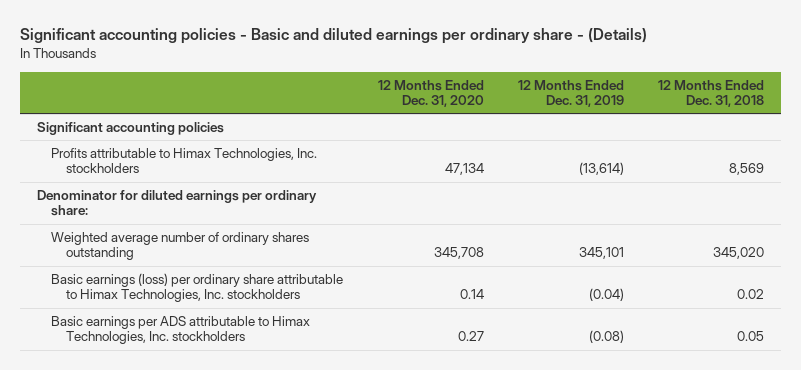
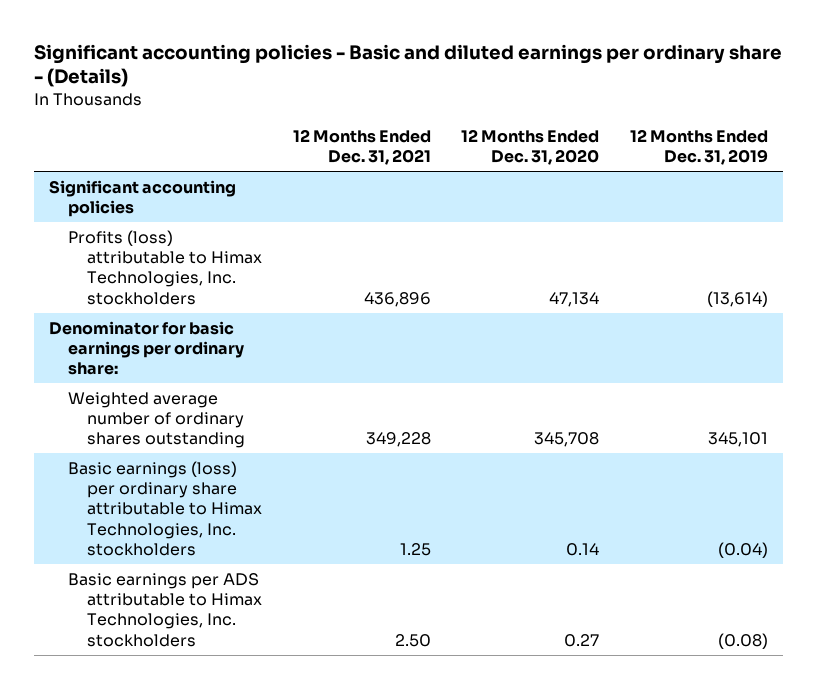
[657,79,764,108] 12 Months Ended Dec. 31, 2018 -> none
none -> [292,128,431,166] 12 Months Ended Dec. 31, 2021
[51,147,318,174] Profits attributable to Himax Technologies, Inc. stockholders -> [68,229,262,305] Profits (loss) attributable to Himax Technologies, Inc. stockholders
[36,189,317,217] Denominator for diluted earnings per ordinary share: -> [49,320,245,376] Denominator for basic earnings per ordinary share:

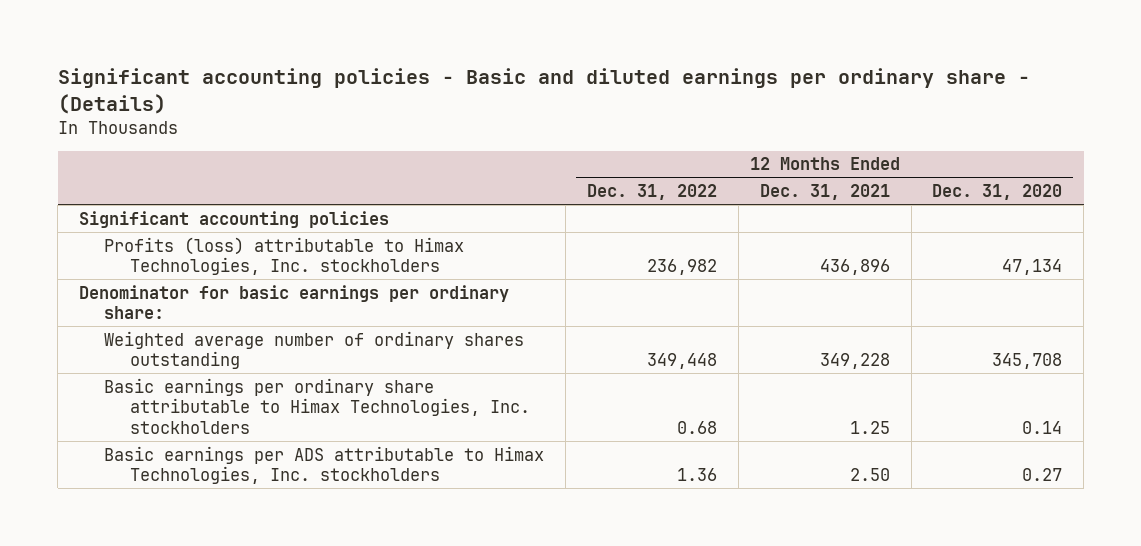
[629,128,768,166] 12 Months Ended Dec. 31, 2019 -> none
none -> [587,184,718,201] Dec. 31, 2022
[68,460,262,556] Basic earnings (loss) per ordinary share attributable to Himax Technologies, Inc. stockholders -> [104,377,530,434] Basic earnings per ordinary share attributable to Himax Technologies, Inc. stockholders

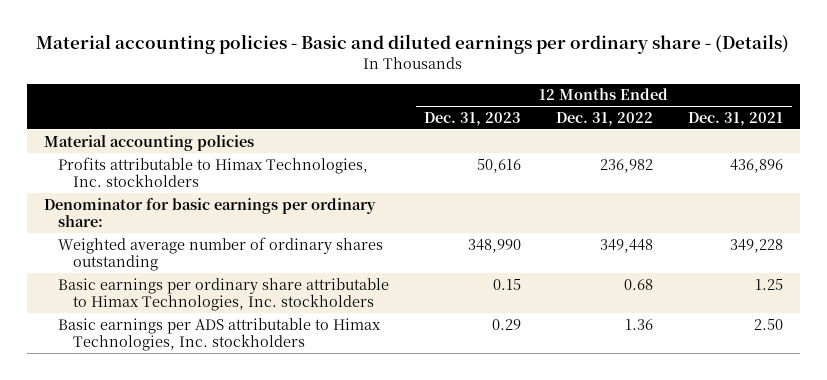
[57,68,1030,114] Significant accounting policies - Basic and diluted earnings per ordinary share - (Details) -> [36,34,790,55] Material accounting policies - Basic and diluted earnings per ordinary share - (Details)
[932,184,1063,201] Dec. 31, 2020 -> none
none -> [424,111,522,126] Dec. 31, 2023
[79,210,390,228] Significant accounting policies -> [44,134,255,151] Material accounting policies
[104,236,465,276] Profits (loss) attributable to Himax Technologies, Inc. stockholders -> [58,156,369,187] Profits attributable to Himax Technologies, Inc. stockholders

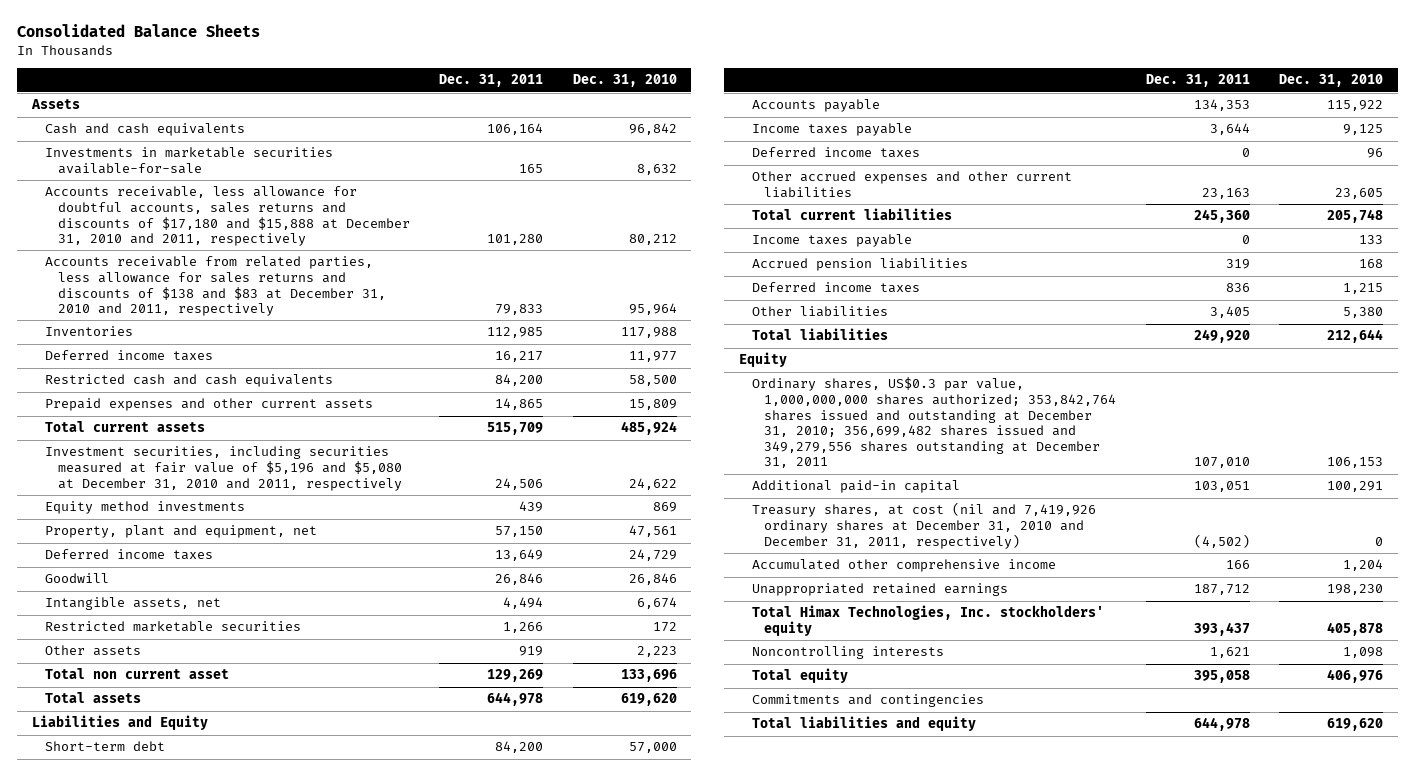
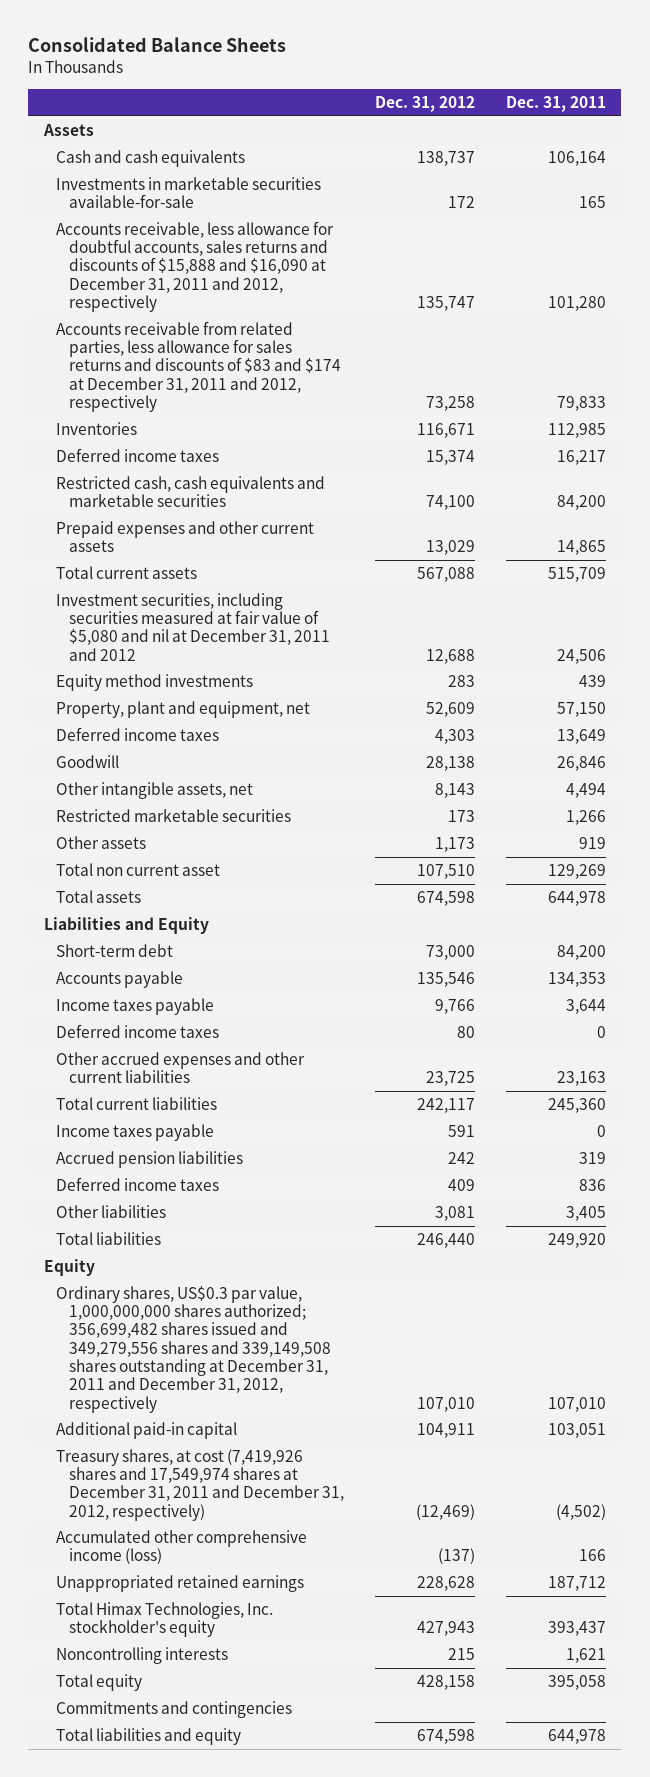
[572,74,677,88] Dec. 31, 2010 -> none
none -> [374,95,475,112] Dec. 31, 2012
[44,186,410,247] Accounts receivable, less allowance for doubtful accounts, sales returns and discounts of $17,180 and $15,888 at December 31, 2010 and 2011, respectively -> [56,220,335,313] Accounts receivable, less allowance for doubtful accounts, sales returns and discounts of $15,888 and $16,090 at December 31, 2011 and 2012, respectively
[44,256,386,317] Accounts receivable from related parties, less allowance for sales returns and discounts of $138 and $83 at December 31, 2010 and 2011, respectively -> [56,320,341,413] Accounts receivable from related parties, less allowance for sales returns and discounts of $83 and $174 at December 31, 2011 and 2012, respectively
[44,374,333,388] Restricted cash and cash equivalents -> [56,475,326,508] Restricted cash, cash equivalents and marketable securities
[44,446,402,491] Investment securities, including securities measured at fair value of $5,196 and $5,080 at December 31, 2010 and 2011, respectively -> [56,592,330,661] Investment securities, including securities measured at fair value of $5,080 and nil at December 31, 2011 and 2012
[44,597,221,611] Intangible assets, net -> [56,781,254,799] Other intangible assets, net
[751,377,1117,469] Ordinary shares, US$0.3 par value, 1,000,000,000 shares authorized; 353,842,764 shares issued and outstanding at December 31, 2010; 356,699,482 shares issued and 349,279,556 shares outstanding at December 31, 2011 -> [56,1285,331,1413] Ordinary shares, US$0.3 par value, 1,000,000,000 shares authorized; 356,699,482 shares issued and 349,279,556 shares and 339,149,508 shares outstanding at December 31, 2011 and December 31, 2012, respectively
[751,502,1096,549] Treasury shares, at cost (nil and 7,419,926 ordinary shares at December 31, 2010 and December 31, 2011, respectively) -> [56,1448,344,1521] Treasury shares, at cost (7,419,926 shares and 17,549,974 shares at December 31, 2011 and December 31, 2012, respectively)
[751,559,1056,573] Accumulated other comprehensive income -> [56,1529,308,1565] Accumulated other comprehensive income (loss)
[751,605,1104,636] Total Himax Technologies, Inc. stockholders' equity -> [56,1601,274,1638] Total Himax Technologies, Inc. stockholder's equity

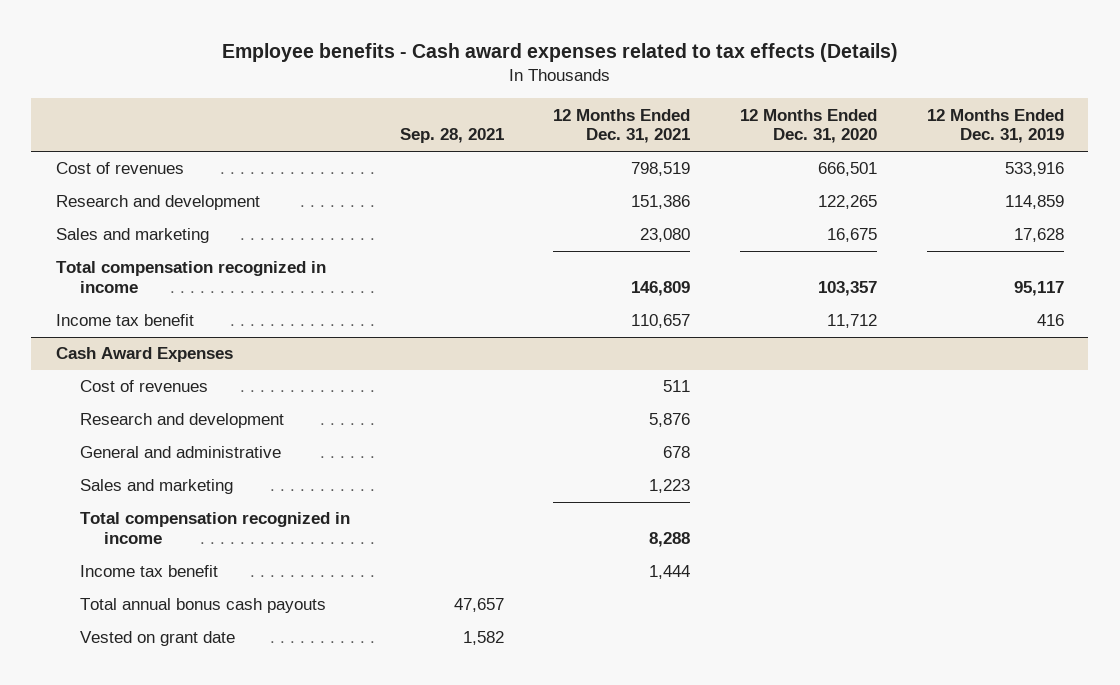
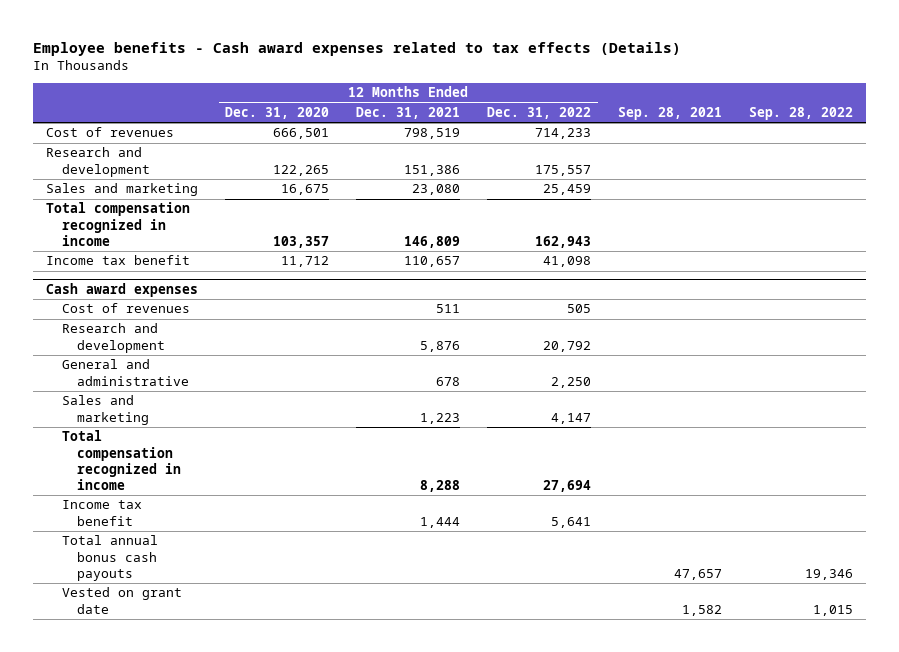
[926,108,1064,144] 12 Months Ended Dec. 31, 2019 -> none
none -> [487,106,592,119] Dec. 31, 2022
none -> [748,106,853,120] Sep. 28, 2022
[56,347,234,363] Cash Award Expenses -> [46,282,199,297] Cash award expenses

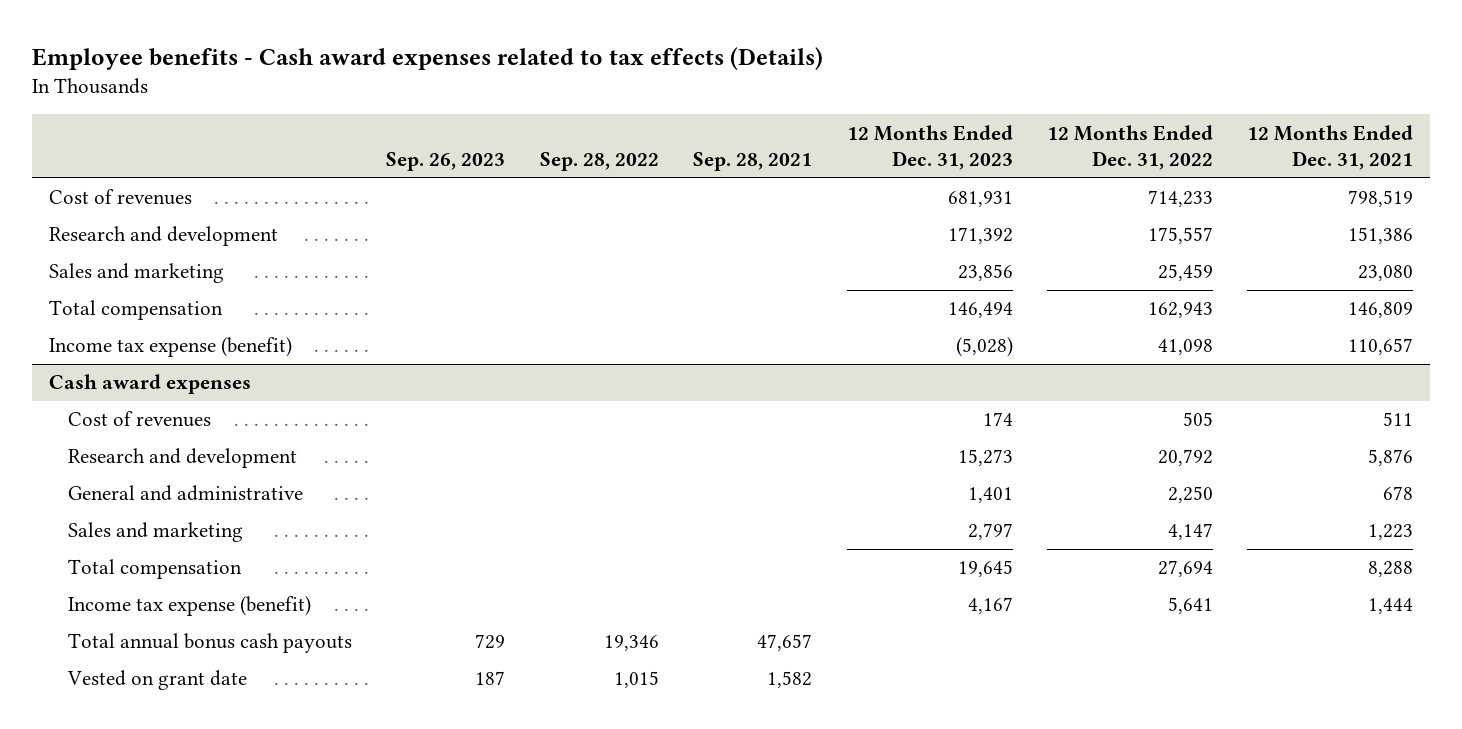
[225,106,330,119] Dec. 31, 2020 -> none
none -> [386,151,506,171] Sep. 26, 2023
none -> [846,124,1013,170] 12 Months Ended Dec. 31, 2023
[46,202,191,246] Total compensation recognized in income -> [48,300,223,321] Total compensation
[46,255,191,266] Income tax benefit -> [48,337,292,358] Income tax expense (benefit)
[61,430,181,491] Total compensation recognized in income -> [68,559,243,580] Total compensation
[61,500,142,526] Income tax benefit -> [68,596,312,617] Income tax expense (benefit)

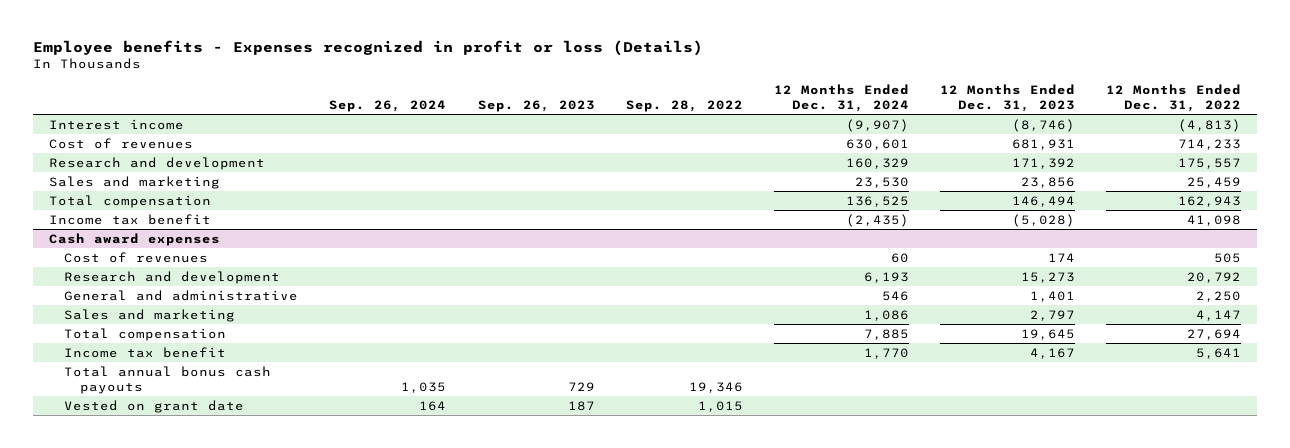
[31,46,823,70] Employee benefits - Cash award expenses related to tax effects (Details) -> [32,39,703,56] Employee benefits - Expenses recognized in profit or loss (Details)
[693,151,813,171] Sep. 28, 2021 -> none
[1247,124,1414,170] 12 Months Ended Dec. 31, 2021 -> none
none -> [329,100,447,113] Sep. 26, 2024
none -> [773,83,909,113] 12 Months Ended Dec. 31, 2024
none -> [48,118,184,130] Interest income
[48,337,292,358] Income tax expense (benefit) -> [48,213,211,225] Income tax benefit
[68,596,312,617] Income tax expense (benefit) -> [64,346,227,358] Income tax benefit

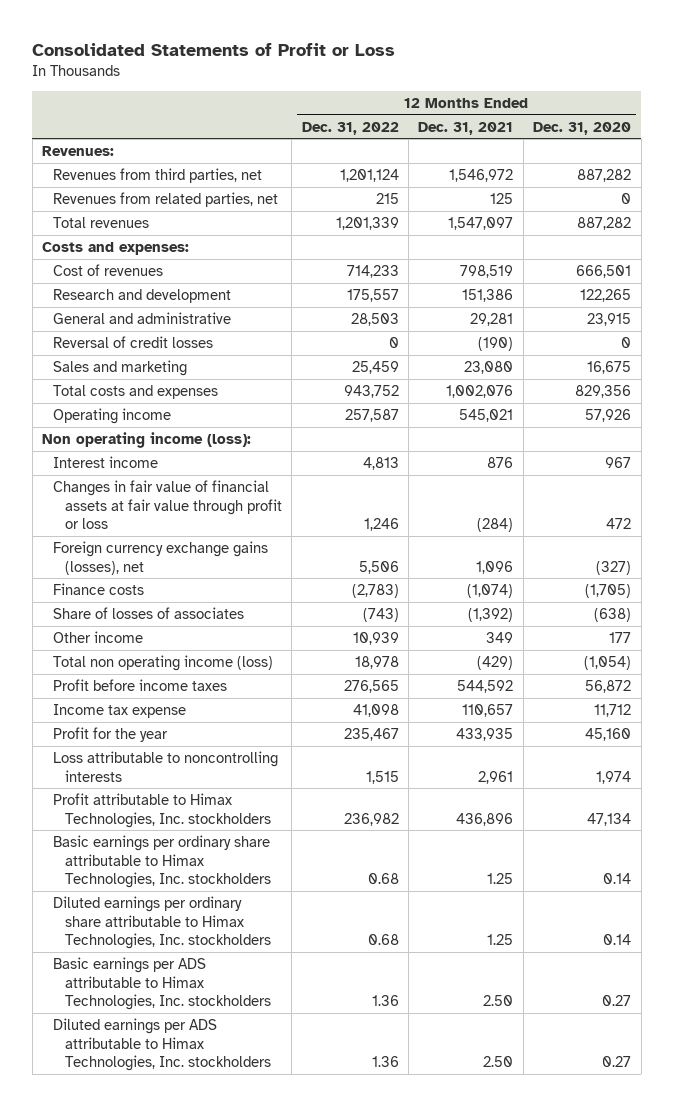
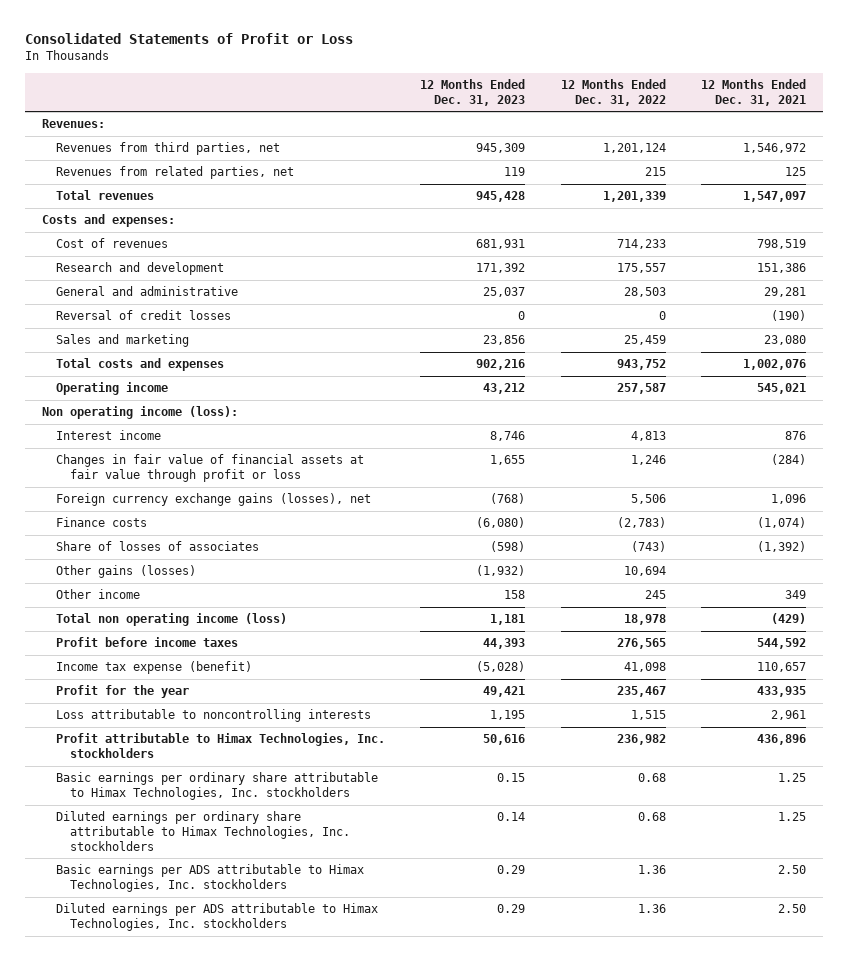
[533,121,632,135] Dec. 31, 2020 -> none
none -> [420,79,526,106] 12 Months Ended Dec. 31, 2023
none -> [56,565,197,579] Other gains (losses)
[352,631,399,645] 10,939 -> [644,590,666,600] 245
[53,703,187,718] Income tax expense -> [56,661,253,675] Income tax expense (benefit)

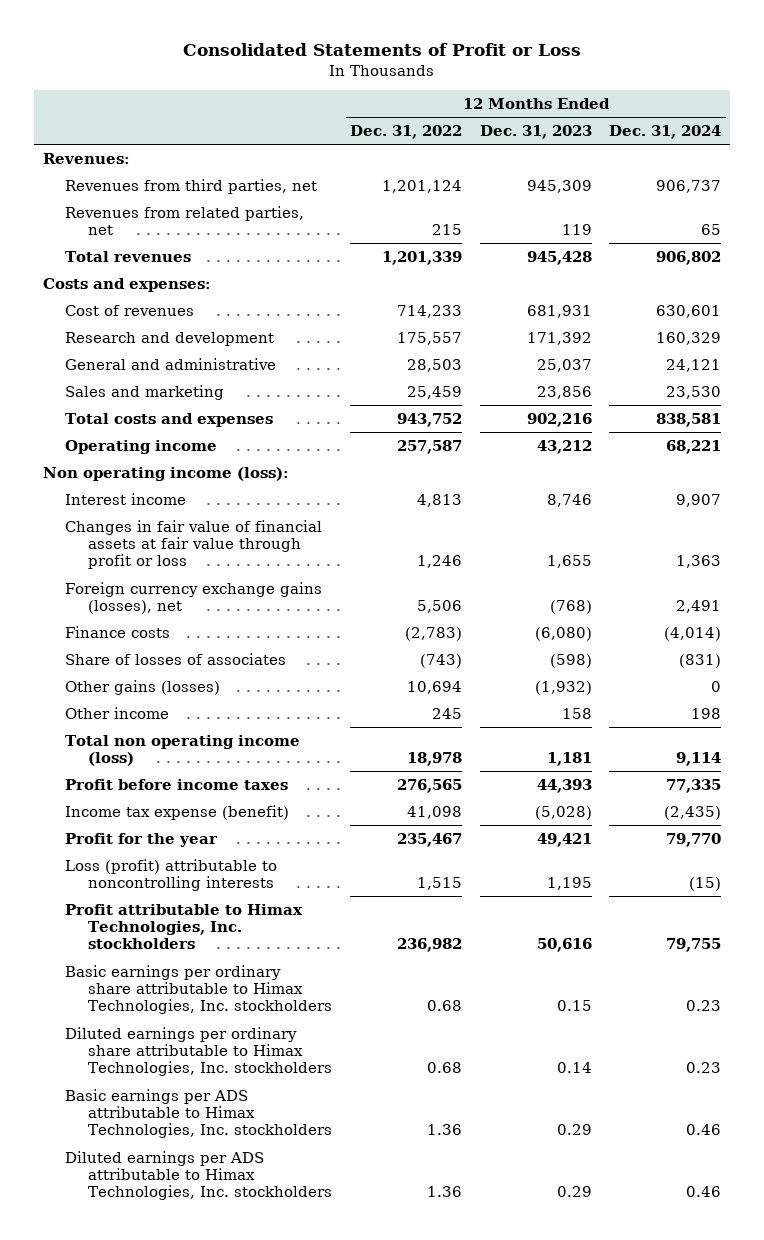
[700,79,806,106] 12 Months Ended Dec. 31, 2021 -> none
none -> [609,124,722,139] Dec. 31, 2024
[56,310,232,321] Reversal of credit losses -> none
[56,709,372,723] Loss attributable to noncontrolling interests -> [65,858,278,892] Loss (profit) attributable to noncontrolling interests

